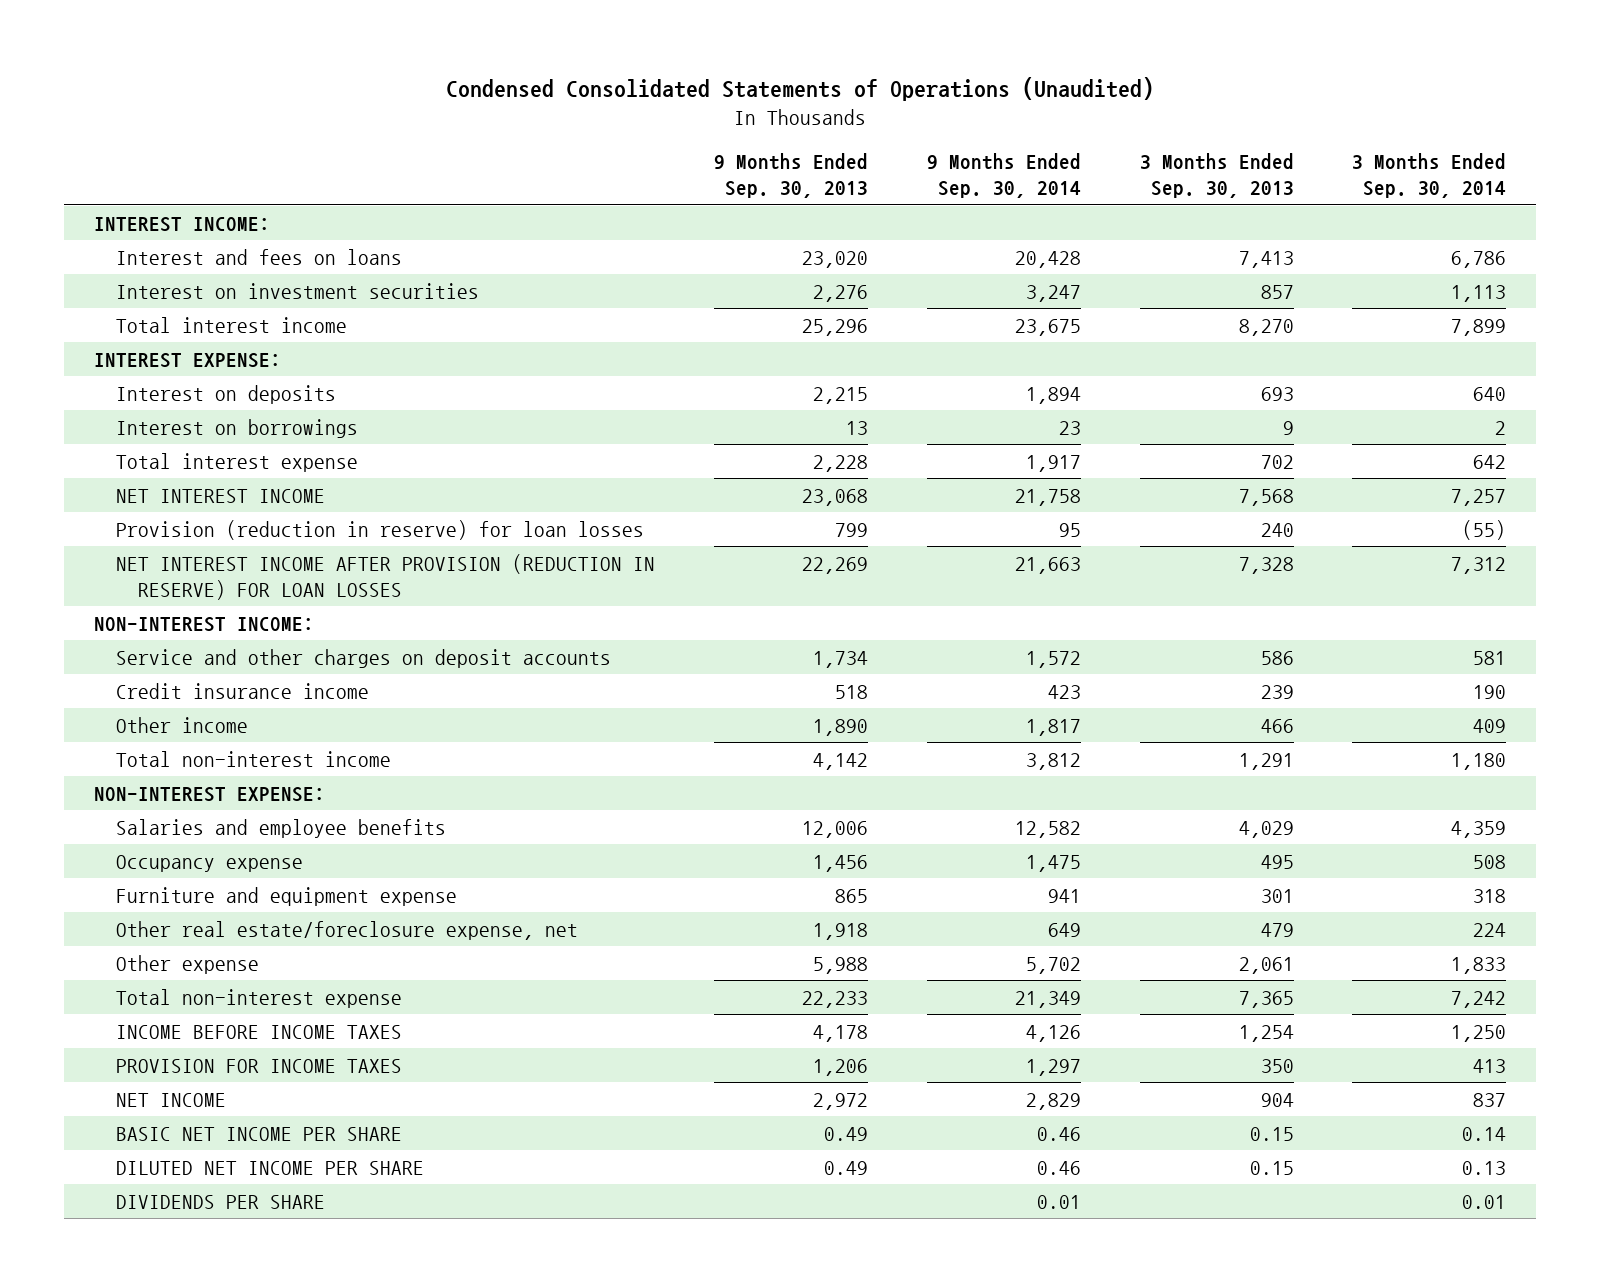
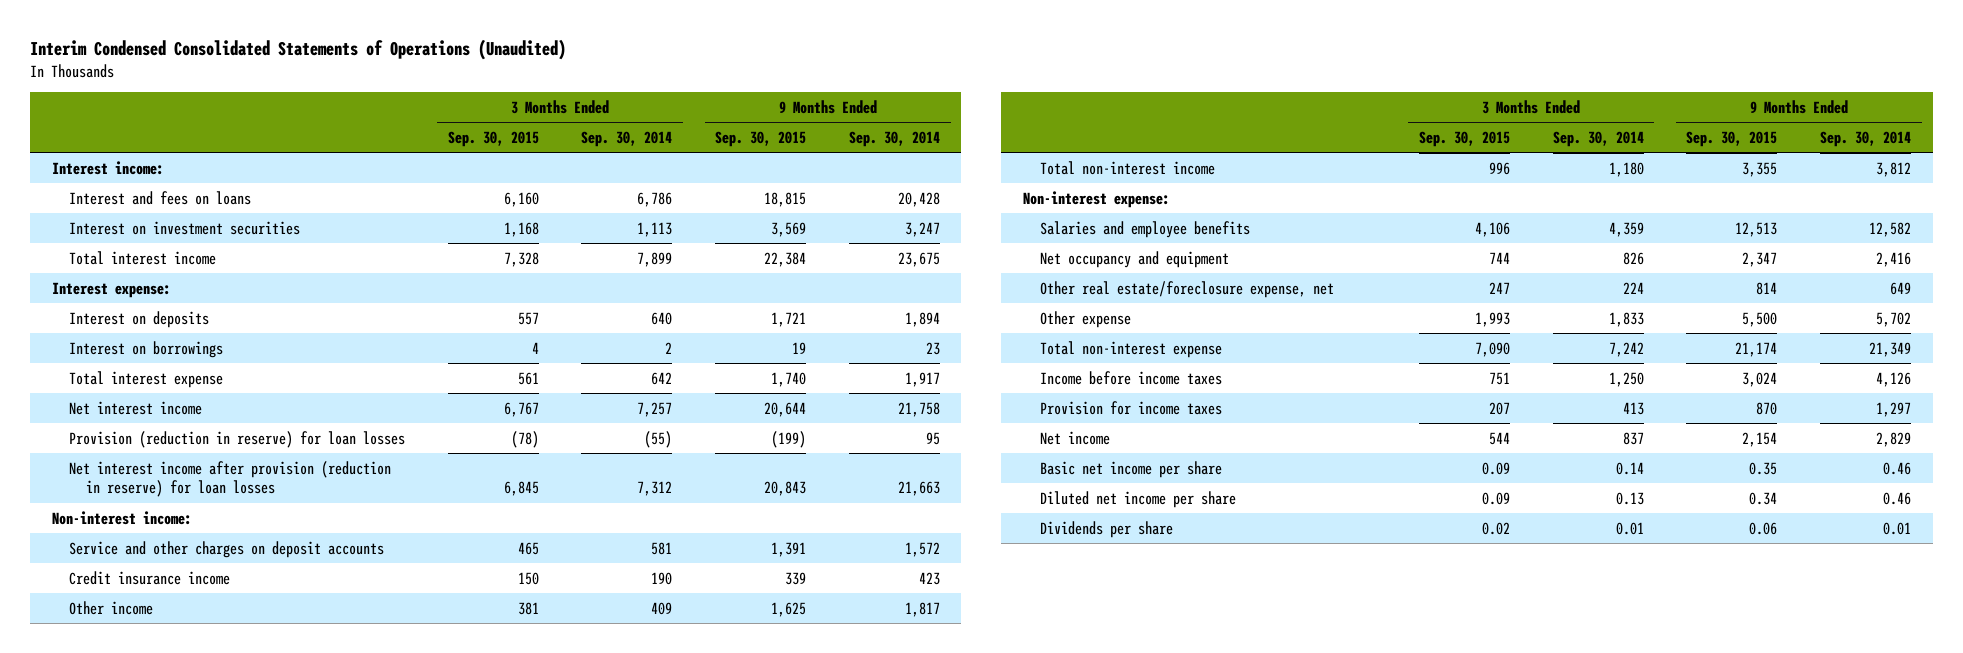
[446,77,1155,102] Condensed Consolidated Statements of Operations (Unaudited) -> [30,38,567,60] Interim Condensed Consolidated Statements of Operations (Unaudited)
[713,153,868,199] 9 Months Ended Sep. 30, 2013 -> none
[1139,153,1294,199] 3 Months Ended Sep. 30, 2013 -> none
none -> [447,131,539,148] Sep. 30, 2015
none -> [715,131,807,148] Sep. 30, 2015
[93,216,270,232] INTEREST INCOME: -> [51,160,164,175] Interest income:
[93,352,281,368] INTEREST EXPENSE: -> [51,281,171,298] Interest expense:
[115,488,325,503] NET INTEREST INCOME -> [68,400,202,415] Net interest income
[115,553,655,600] NET INTEREST INCOME AFTER PROVISION (REDUCTION IN RESERVE) FOR LOAN LOSSES -> [68,460,391,498] Net interest income after provision (reduction in reserve) for loan losses
[93,616,314,632] NON-INTEREST INCOME: -> [51,510,192,525] Non-interest income:
[93,786,325,802] NON-INTEREST EXPENSE: -> [1022,190,1170,208] Non-interest expense:
[115,886,457,906] Furniture and equipment expense -> none
[115,854,303,872] Occupancy expense -> [1040,250,1230,268] Net occupancy and equipment
[1025,854,1081,872] 1,475 -> [1876,251,1912,267] 2,416
[1473,854,1507,869] 508 -> [1622,251,1644,265] 826
[115,1024,402,1039] INCOME BEFORE INCOME TAXES -> [1040,370,1223,385] Income before income taxes
[115,1058,402,1073] PROVISION FOR INCOME TAXES -> [1040,400,1223,415] Provision for income taxes
[115,1092,226,1107] NET INCOME -> [1040,430,1111,445] Net income
[115,1126,402,1141] BASIC NET INCOME PER SHARE -> [1040,460,1223,478] Basic net income per share
[115,1160,424,1175] DILUTED NET INCOME PER SHARE -> [1040,490,1237,508] Diluted net income per share
[115,1194,325,1209] DIVIDENDS PER SHARE -> [1040,520,1174,538] Dividends per share

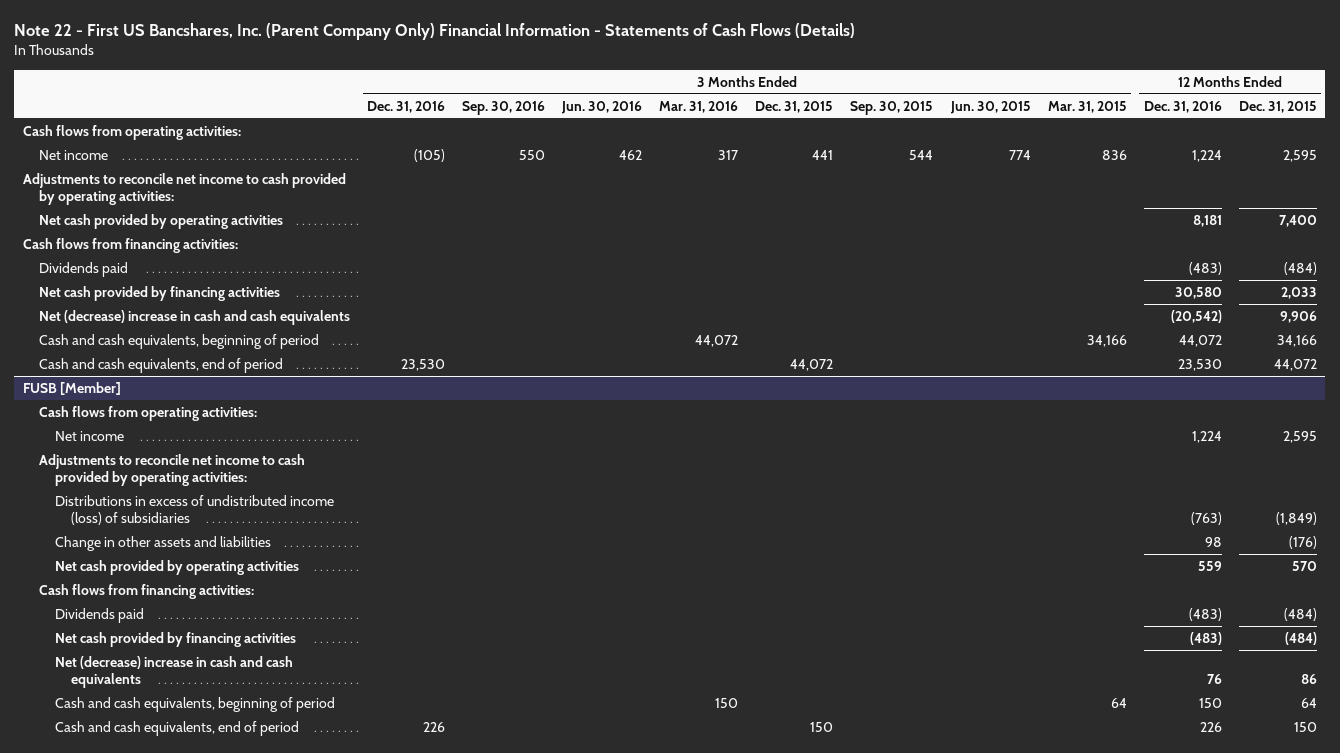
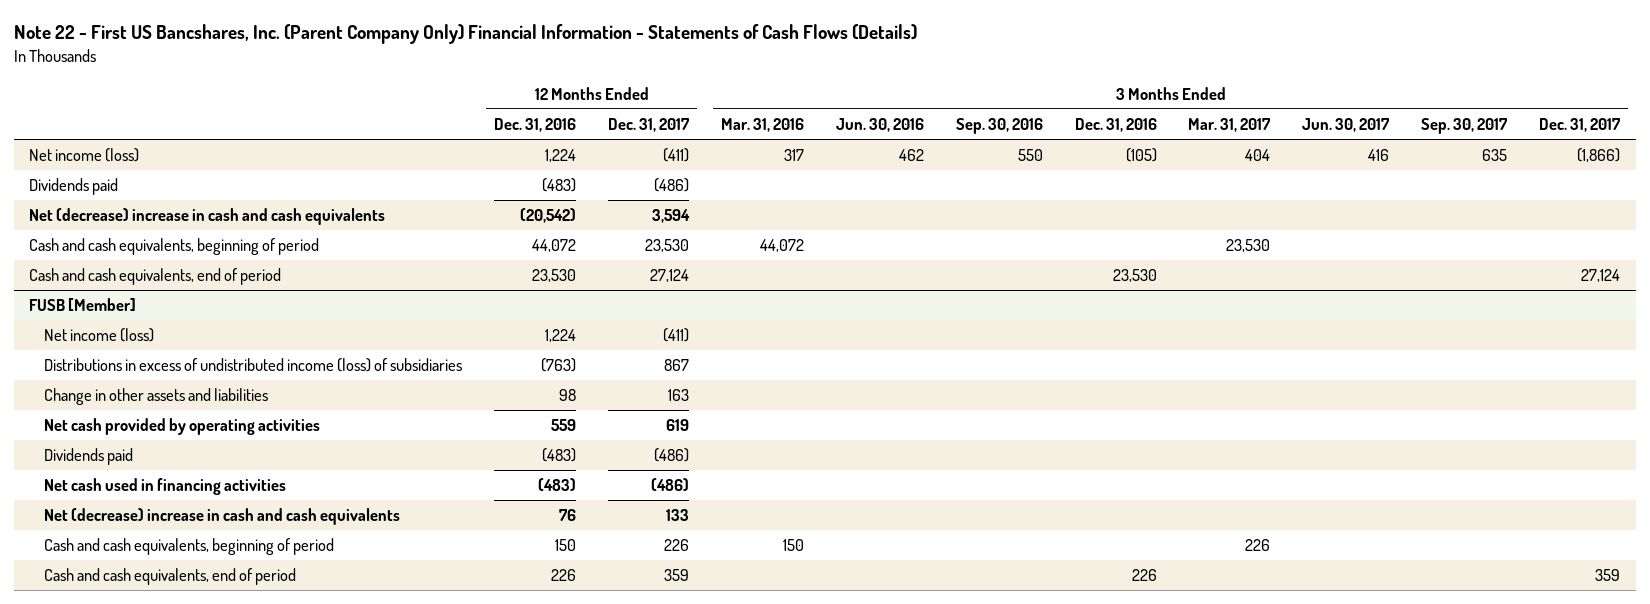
[755,100,834,113] Dec. 31, 2015 -> none
[850,100,934,115] Sep. 30, 2015 -> none
[949,100,1031,114] Jun. 30, 2015 -> none
[1047,100,1127,113] Mar. 31, 2015 -> none
[1238,100,1317,113] Dec. 31, 2015 -> none
none -> [608,117,691,132] Dec. 31, 2017
none -> [1188,117,1272,132] Mar. 31, 2017
none -> [1302,117,1391,132] Jun. 30, 2017
none -> [1421,117,1509,134] Sep. 30, 2017
none -> [1539,117,1622,132] Dec. 31, 2017
[22,125,241,141] Cash flows from operating activities: -> none
[22,173,346,205] Adjustments to reconcile net income to cash provided by operating activities: -> none
[38,214,283,230] Net cash provided by operating activities -> none
[22,238,238,254] Cash flows from financing activities: -> none
[38,150,108,161] Net income -> [29,148,140,163] Net income (loss)
[38,286,280,302] Net cash provided by financing activities -> none
[38,406,257,422] Cash flows from operating activities: -> none
[38,454,305,486] Adjustments to reconcile net income to cash provided by operating activities: -> none
[55,431,125,442] Net income -> [44,328,155,343] Net income (loss)
[38,584,254,600] Cash flows from financing activities: -> none
[55,632,297,648] Net cash provided by financing activities -> [44,478,287,496] Net cash used in financing activities

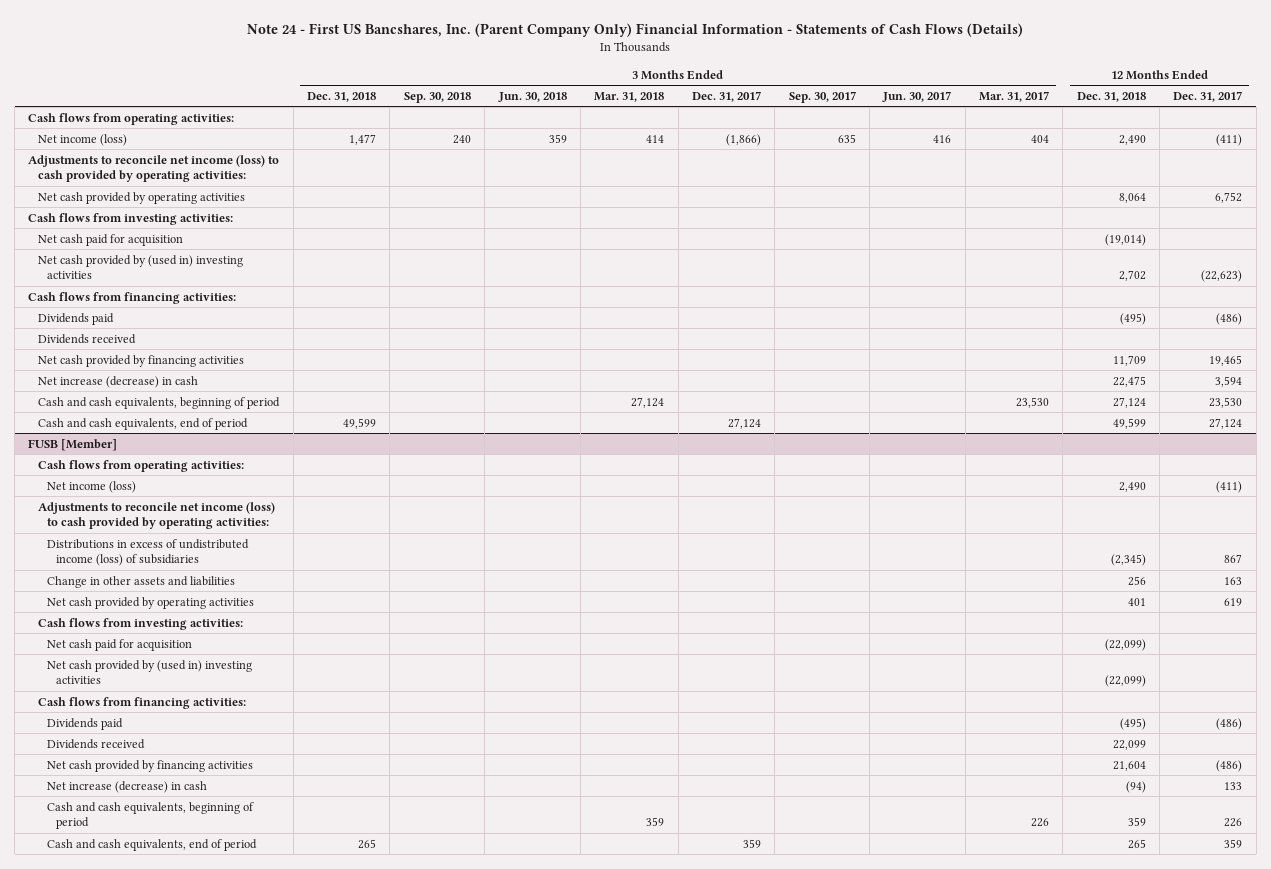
[13,24,917,45] Note 22 - First US Bancshares, Inc. (Parent Company Only) Financial Information - Statements of Cash Flows (Details) -> [247,23,1024,38] Note 24 - First US Bancshares, Inc. (Parent Company Only) Financial Information - Statements of Cash Flows (Details)
[494,117,577,132] Dec. 31, 2016 -> none
[721,117,805,132] Mar. 31, 2016 -> none
[835,117,924,132] Jun. 30, 2016 -> none
[955,117,1043,134] Sep. 30, 2016 -> none
[1074,117,1157,132] Dec. 31, 2016 -> none
none -> [307,91,377,102] Dec. 31, 2018
none -> [403,91,471,103] Sep. 30, 2018
none -> [497,91,567,102] Jun. 30, 2018
none -> [594,91,665,102] Mar. 31, 2018
none -> [1076,91,1146,102] Dec. 31, 2018
none -> [28,112,235,125] Cash flows from operating activities:
none -> [28,154,280,182] Adjustments to reconcile net income (loss) to cash provided by operating activities:
none -> [37,191,245,204] Net cash provided by operating activities
none -> [28,212,234,225] Cash flows from investing activities:
none -> [37,233,183,246] Net cash paid for acquisition
none -> [37,254,243,279] Net cash provided by (used in) investing activities
none -> [28,291,237,304] Cash flows from financing activities:
none -> [37,333,136,344] Dividends received
none -> [37,354,244,367] Net cash provided by financing activities
[29,208,386,226] Net (decrease) increase in cash and cash equivalents -> [37,375,198,388] Net increase (decrease) in cash
none -> [37,459,244,472] Cash flows from operating activities:
none -> [37,501,275,529] Adjustments to reconcile net income (loss) to cash provided by operating activities:
none -> [37,617,243,630] Cash flows from investing activities:
none -> [46,638,192,651] Net cash paid for acquisition
none -> [46,659,252,684] Net cash provided by (used in) investing activities
none -> [37,696,246,709] Cash flows from financing activities:
none -> [46,738,145,749] Dividends received
[44,478,287,496] Net cash used in financing activities -> [46,759,253,772] Net cash provided by financing activities
[44,508,401,526] Net (decrease) increase in cash and cash equivalents -> [46,780,207,793] Net increase (decrease) in cash

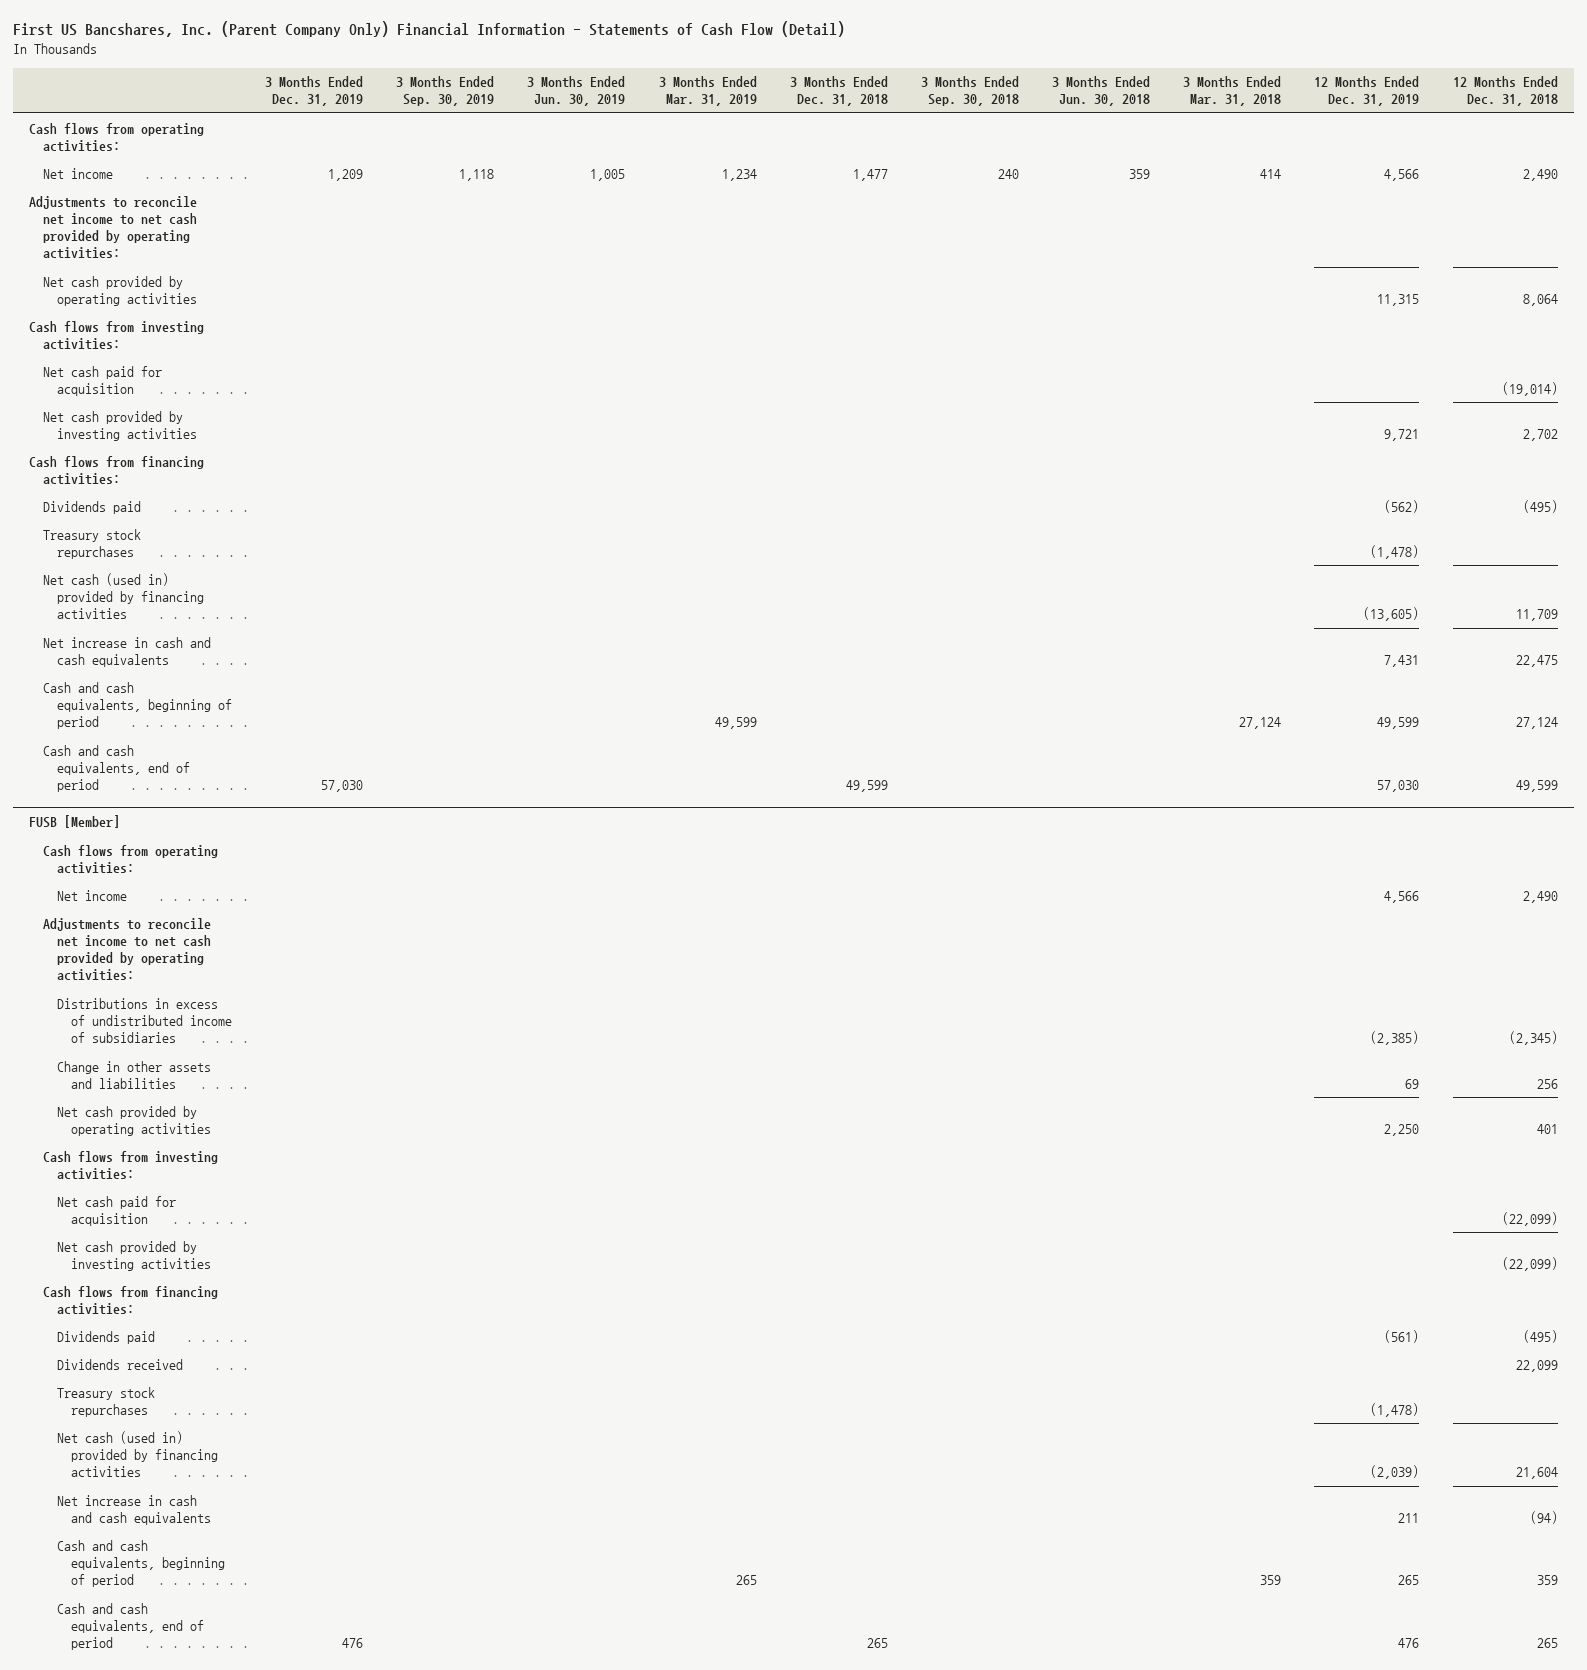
[247,23,1024,38] Note 24 - First US Bancshares, Inc. (Parent Company Only) Financial Information - Statements of Cash Flows (Details) -> [12,21,845,38] First US Bancshares, Inc. (Parent Company Only) Financial Information - Statements of Cash Flow (Detail)
[691,90,761,102] Dec. 31, 2017 -> none
[788,90,856,103] Sep. 30, 2017 -> none
[882,90,952,102] Jun. 30, 2017 -> none
[979,90,1050,102] Mar. 31, 2017 -> none
[1173,90,1243,102] Dec. 31, 2017 -> none
none -> [265,76,364,107] 3 Months Ended Dec. 31, 2019
none -> [396,76,495,107] 3 Months Ended Sep. 30, 2019
none -> [527,76,626,107] 3 Months Ended Jun. 30, 2019
none -> [658,76,757,107] 3 Months Ended Mar. 31, 2019
none -> [1314,76,1420,107] 12 Months Ended Dec. 31, 2019
[37,133,127,146] Net income (loss) -> [43,167,114,179] Net income
[28,154,280,182] Adjustments to reconcile net income (loss) to cash provided by operating activities: -> [29,195,198,260] Adjustments to reconcile net income to net cash provided by operating activities:
[37,254,243,279] Net cash provided by (used in) investing activities -> [43,410,197,441] Net cash provided by investing activities
[37,333,136,344] Dividends received -> none
none -> [43,528,142,559] Treasury stock repurchases
[37,354,244,367] Net cash provided by financing activities -> [43,572,204,620] Net cash (used in) provided by financing activities
[37,375,198,388] Net increase (decrease) in cash -> [43,636,212,667] Net increase in cash and cash equivalents
[46,480,136,493] Net income (loss) -> [56,889,127,901] Net income
[37,501,275,529] Adjustments to reconcile net income (loss) to cash provided by operating activities: -> [43,917,212,982] Adjustments to reconcile net income to net cash provided by operating activities:
[46,538,249,566] Distributions in excess of undistributed income (loss) of subsidiaries -> [56,997,232,1044] Distributions in excess of undistributed income of subsidiaries
[46,659,252,684] Net cash provided by (used in) investing activities -> [56,1240,211,1271] Net cash provided by investing activities
none -> [56,1386,155,1417] Treasury stock repurchases
[46,759,253,772] Net cash provided by financing activities -> [56,1430,218,1478] Net cash (used in) provided by financing activities
[46,780,207,793] Net increase (decrease) in cash -> [56,1494,211,1525] Net increase in cash and cash equivalents

